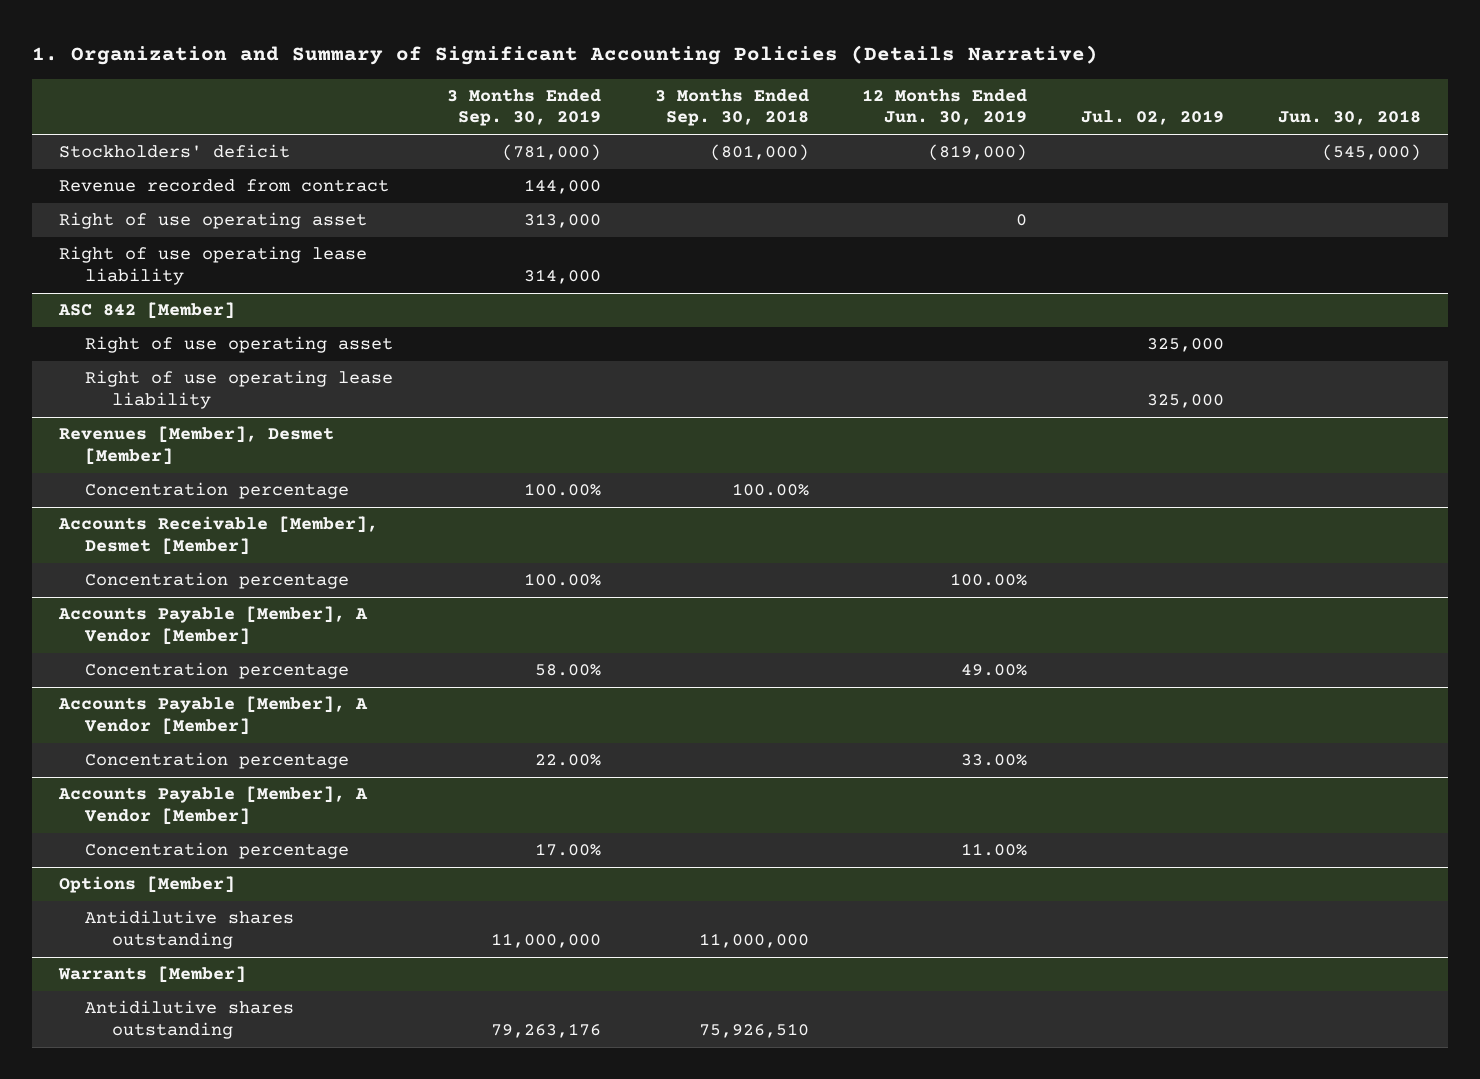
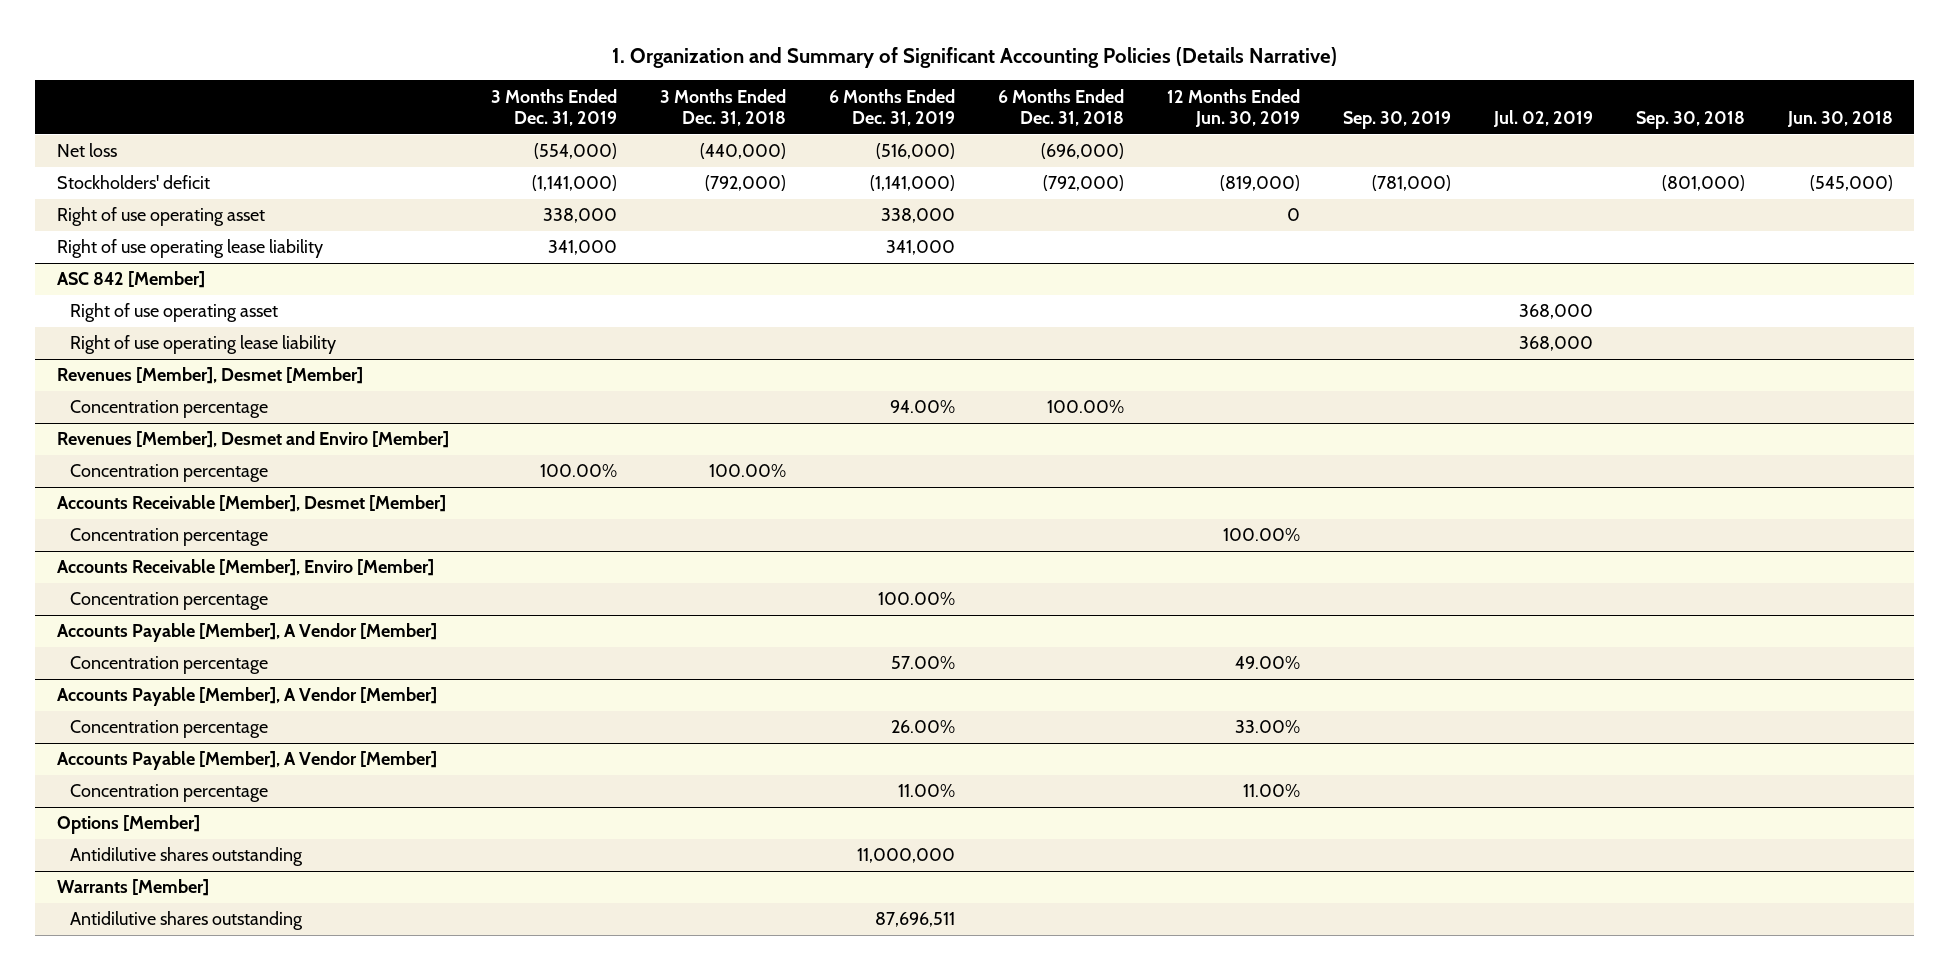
[447,88,602,127] 3 Months Ended Sep. 30, 2019 -> none
[654,88,809,127] 3 Months Ended Sep. 30, 2018 -> none
none -> [491,88,618,127] 3 Months Ended Dec. 31, 2019
none -> [660,88,787,127] 3 Months Ended Dec. 31, 2018
none -> [829,88,956,127] 6 Months Ended Dec. 31, 2019
none -> [998,88,1125,127] 6 Months Ended Dec. 31, 2018
none -> [1342,111,1451,130] Sep. 30, 2019
none -> [1635,111,1745,130] Sep. 30, 2018
none -> [56,143,117,158] Net loss
[58,179,389,193] Revenue recorded from contract -> none
[1147,338,1225,353] 325,000 -> [1518,304,1593,320] 368,000
[1147,393,1225,408] 325,000 -> [1518,336,1593,352] 368,000
none -> [56,431,449,449] Revenues [Member], Desmet and Enviro [Member]
none -> [70,464,269,483] Concentration percentage
none -> [56,559,434,577] Accounts Receivable [Member], Enviro [Member]
none -> [70,592,269,611] Concentration percentage

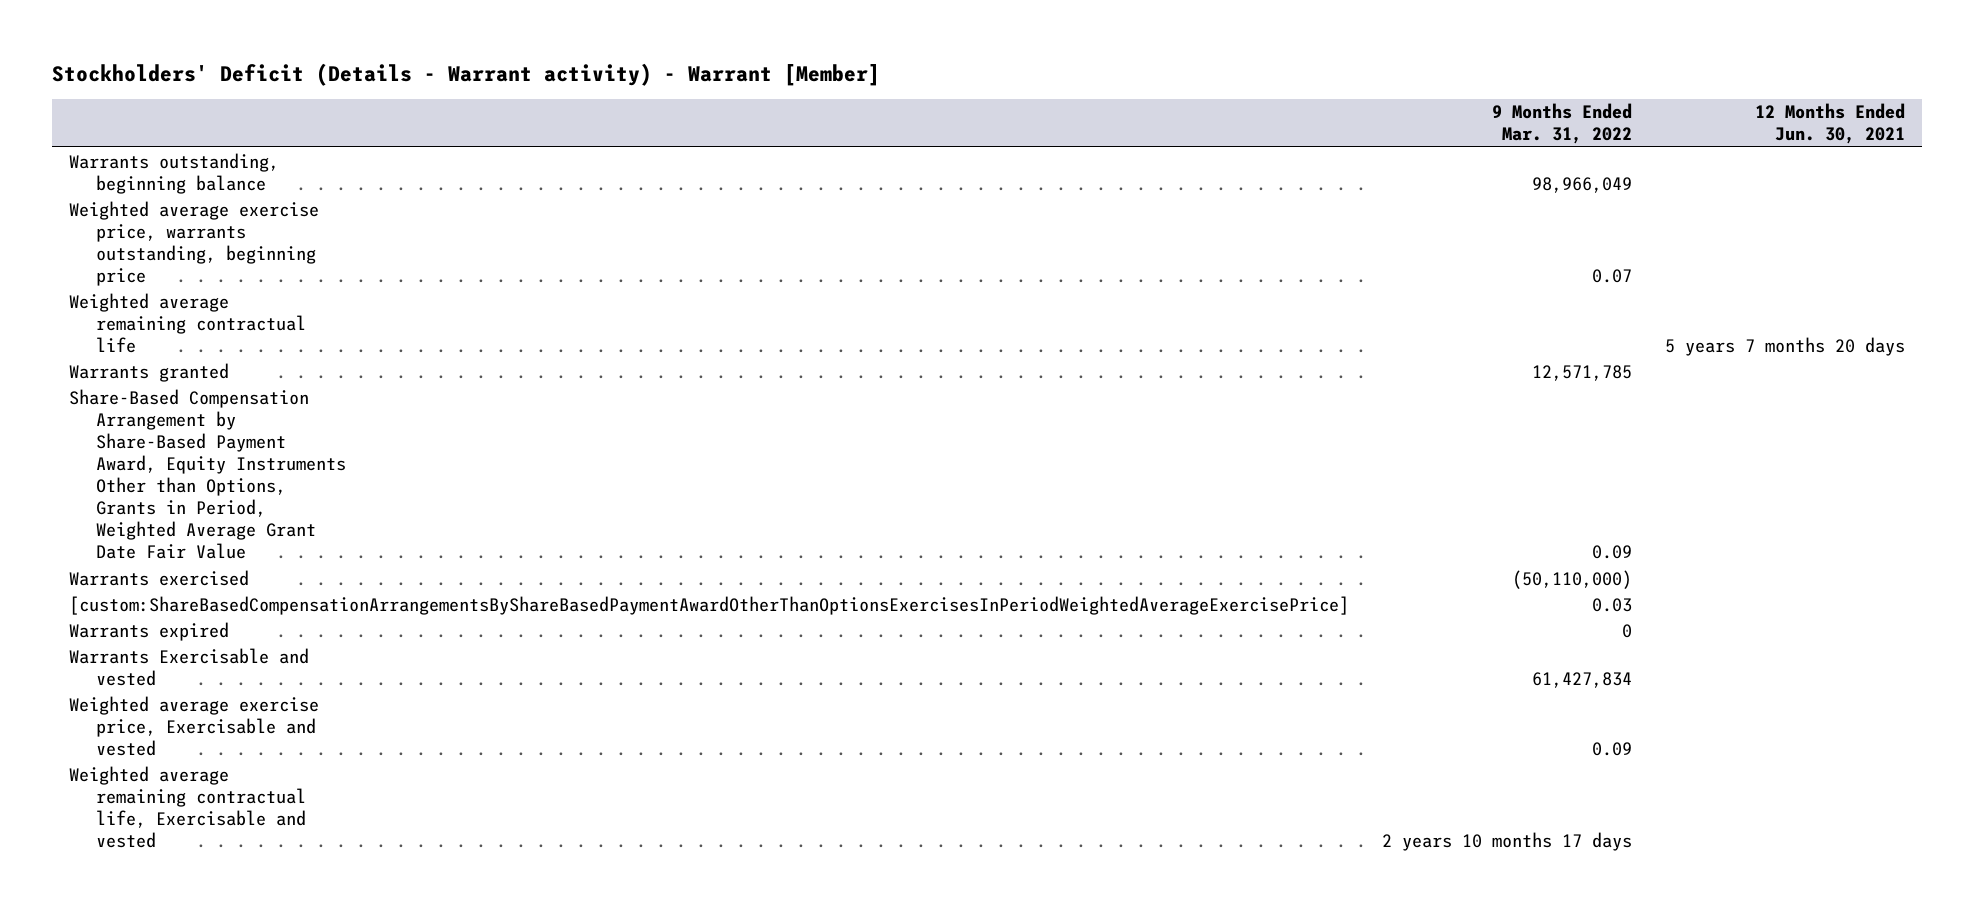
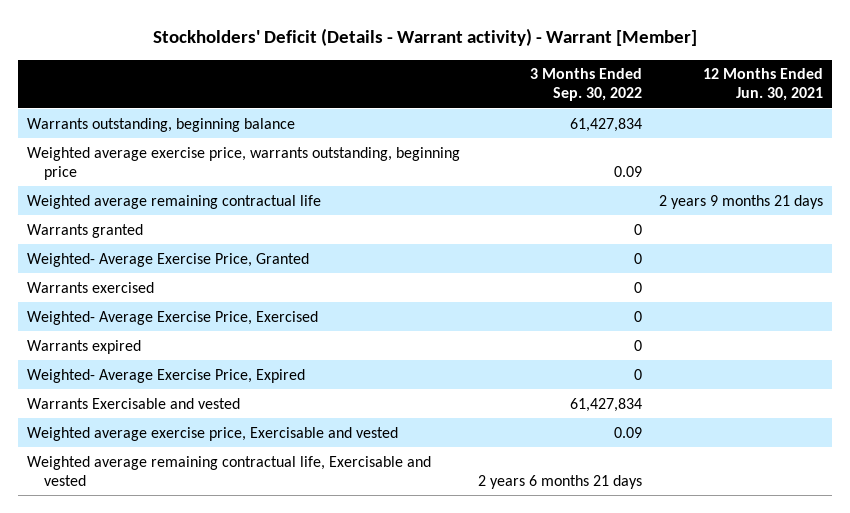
[1492,103,1633,145] 9 Months Ended Mar. 31, 2022 -> none
none -> [529,68,642,102] 3 Months Ended Sep. 30, 2022
[1665,336,1906,356] 5 years 7 months 20 days -> [659,194,824,209] 2 years 9 months 21 days
[69,388,346,559] Share-Based Compensation Arrangement by Share-Based Payment Award, Equity Instruments Other than Options, Grants in Period, Weighted Average Grant Date Fair Value -> [27,252,310,267] Weighted- Average Exercise Price, Granted
[69,595,1350,615] [custom:ShareBasedCompensationArrangementsByShareBasedPaymentAwardOtherThanOptionsExercisesInPeriodWeightedAverageExercisePrice] -> [27,310,319,325] Weighted- Average Exercise Price, Exercised
none -> [27,368,306,383] Weighted- Average Exercise Price, Expired

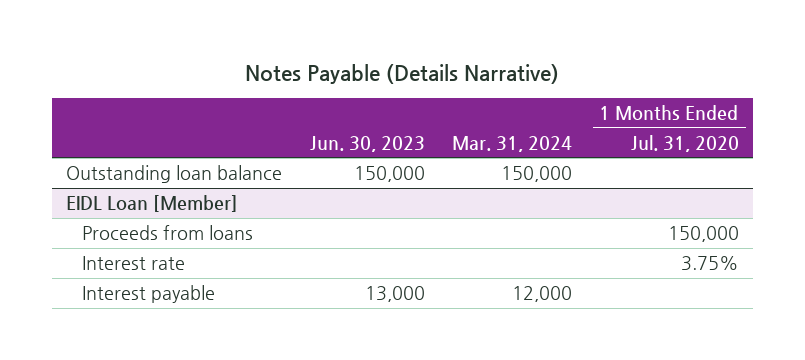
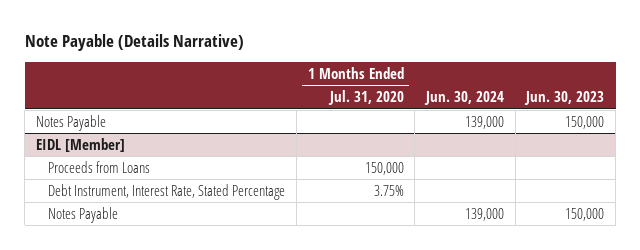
[245,64,560,85] Notes Payable (Details Narrative) -> [24,34,244,52] Note Payable (Details Narrative)
[452,135,573,152] Mar. 31, 2024 -> none
none -> [424,91,505,106] Jun. 30, 2024
[66,195,239,213] EIDL Loan [Member] -> none
[82,225,254,241] Proceeds from loans -> none
[82,256,186,271] Interest rate -> none
[82,285,216,304] Interest payable -> none
[66,165,283,184] Outstanding loan balance -> [35,114,106,131] Notes Payable
none -> [35,137,125,152] EIDL [Member]
none -> [48,160,151,173] Proceeds from Loans
none -> [48,183,286,200] Debt Instrument, Interest Rate, Stated Percentage
none -> [48,206,119,223] Notes Payable

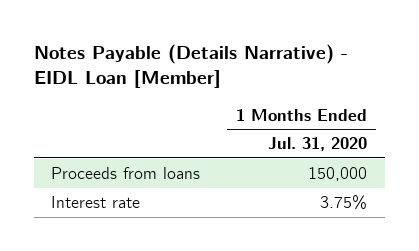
[24,34,244,52] Note Payable (Details Narrative) -> [33,43,348,89] Notes Payable (Details Narrative) - EIDL Loan [Member]
[424,91,505,106] Jun. 30, 2024 -> none
[524,91,605,106] Jun. 30, 2023 -> none
[35,114,106,131] Notes Payable -> none
[35,137,125,152] EIDL [Member] -> none
[48,160,151,173] Proceeds from Loans -> none
[48,183,286,200] Debt Instrument, Interest Rate, Stated Percentage -> none
[48,206,119,223] Notes Payable -> none
none -> [51,166,201,179] Proceeds from loans
none -> [51,195,141,208] Interest rate

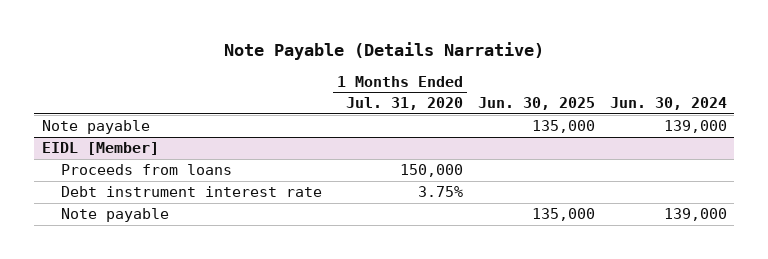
[33,43,348,89] Notes Payable (Details Narrative) - EIDL Loan [Member] -> [224,42,545,61] Note Payable (Details Narrative)
none -> [477,97,595,111] Jun. 30, 2025
none -> [609,97,727,111] Jun. 30, 2024
[51,166,201,179] Proceeds from loans -> none
[51,195,141,208] Interest rate -> none
none -> [41,119,150,134] Note payable
none -> [41,141,159,155] EIDL [Member]
none -> [61,163,233,175] Proceeds from loans
none -> [61,185,323,197] Debt instrument interest rate
none -> [61,207,170,222] Note payable

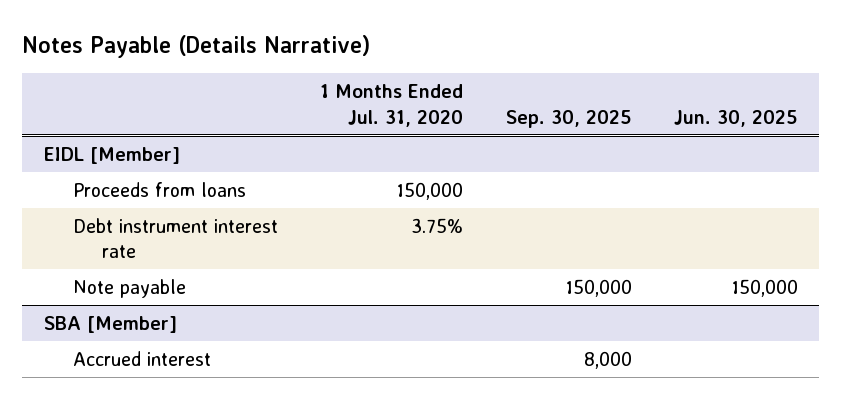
[224,42,545,61] Note Payable (Details Narrative) -> [22,35,371,59] Notes Payable (Details Narrative)
[609,97,727,111] Jun. 30, 2024 -> none
none -> [505,109,632,128] Sep. 30, 2025
[41,119,150,134] Note payable -> none
[531,207,595,221] 135,000 -> [730,278,798,297] 150,000
none -> [43,315,177,333] SBA [Member]
none -> [72,350,211,366] Accrued interest

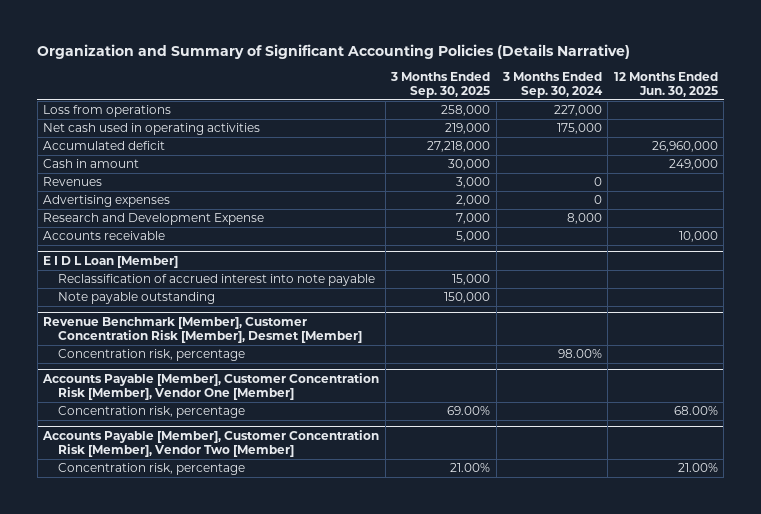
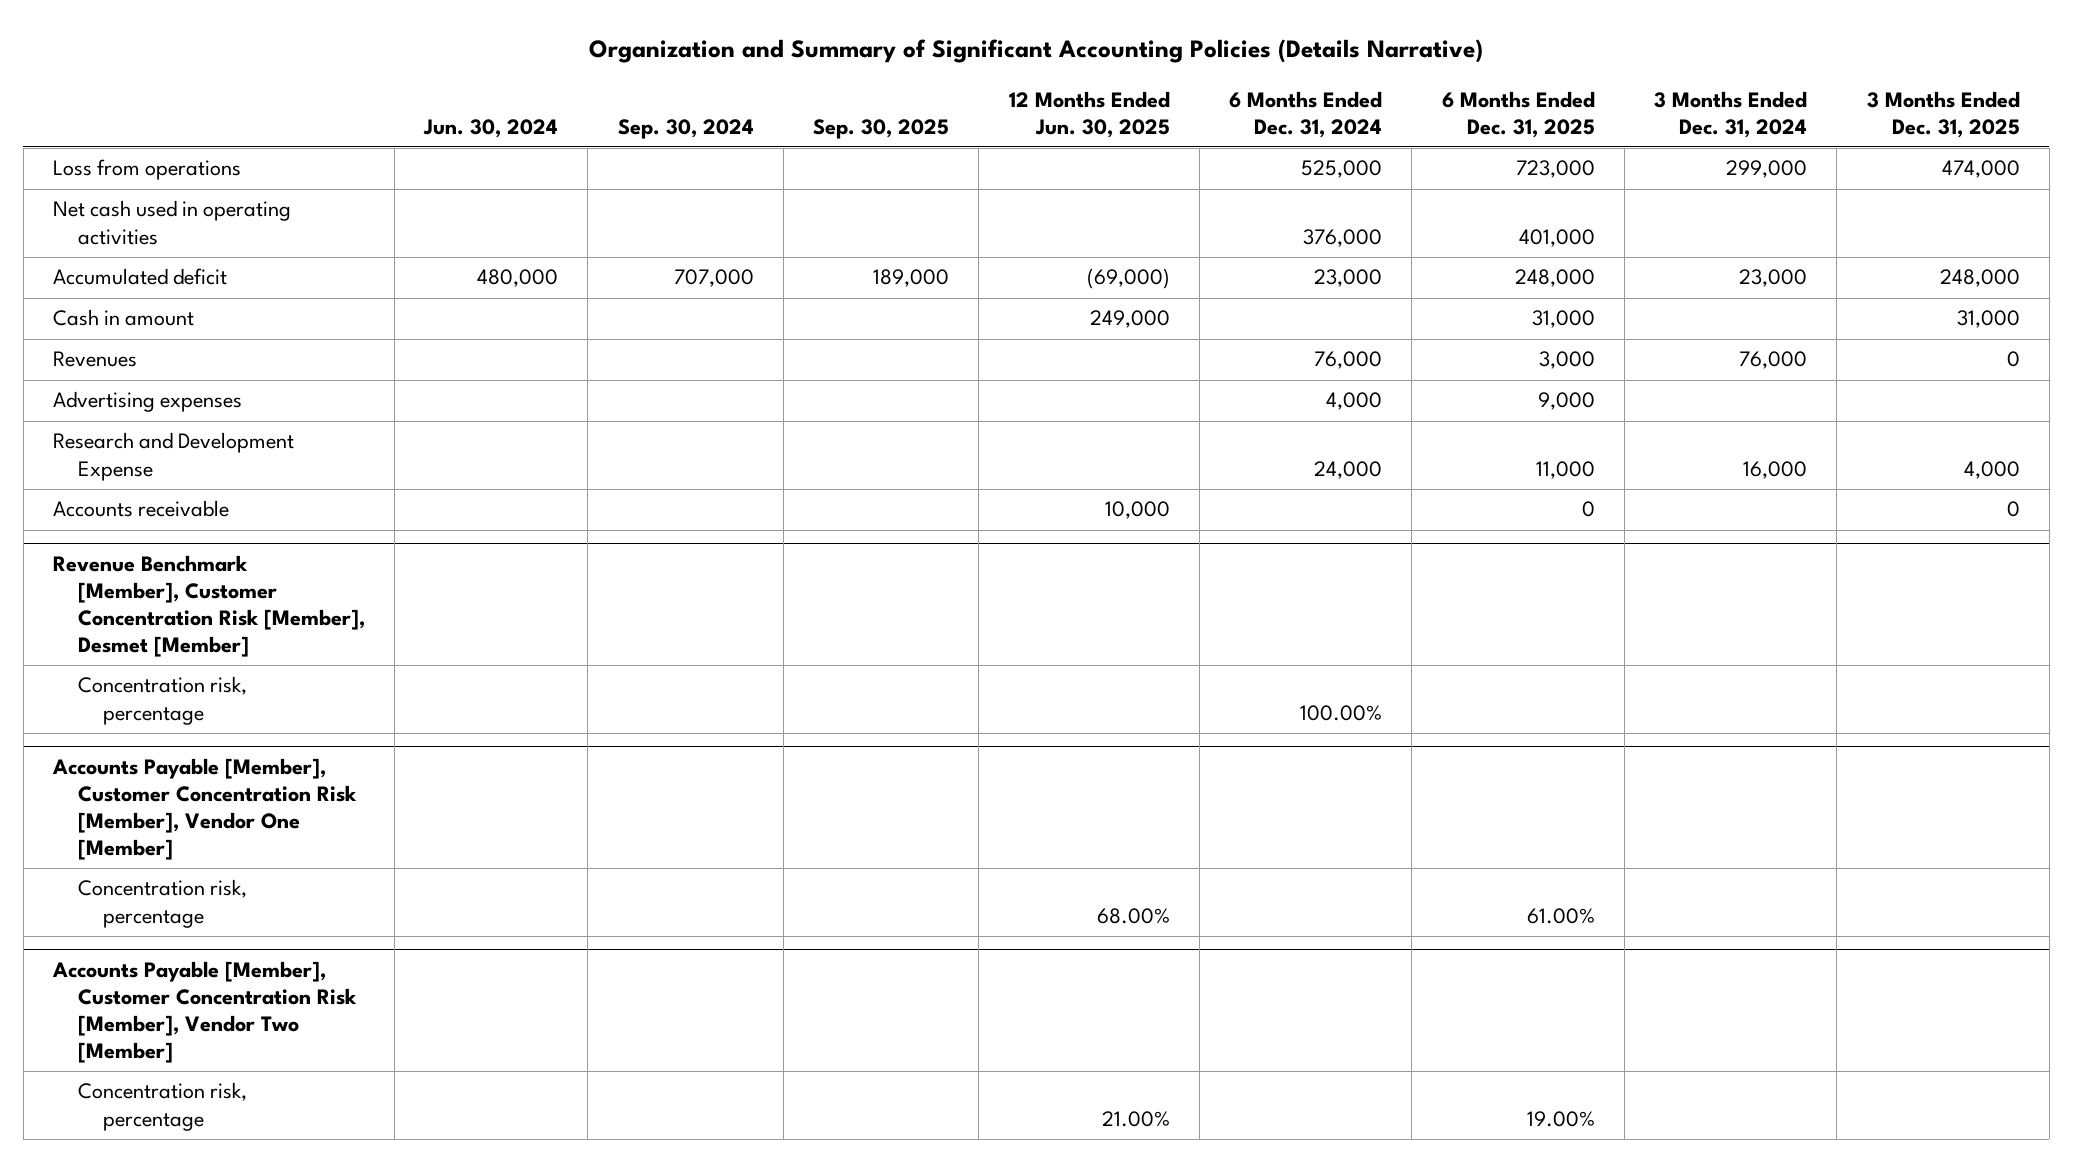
[390,71,491,98] 3 Months Ended Sep. 30, 2025 -> none
[501,71,603,98] 3 Months Ended Sep. 30, 2024 -> none
none -> [423,118,559,138] Jun. 30, 2024
none -> [617,118,754,139] Sep. 30, 2024
none -> [813,118,950,139] Sep. 30, 2025
none -> [1229,90,1383,138] 6 Months Ended Dec. 31, 2024
none -> [1441,90,1595,138] 6 Months Ended Dec. 31, 2025
none -> [1654,90,1808,138] 3 Months Ended Dec. 31, 2024
none -> [1866,90,2020,138] 3 Months Ended Dec. 31, 2025
[651,141,718,153] 26,960,000 -> [1086,268,1170,290] (69,000)
[43,256,179,269] E I D L Loan [Member] -> none
[58,274,376,287] Reclassification of accrued interest into note payable -> none
[58,292,216,305] Note payable outstanding -> none

